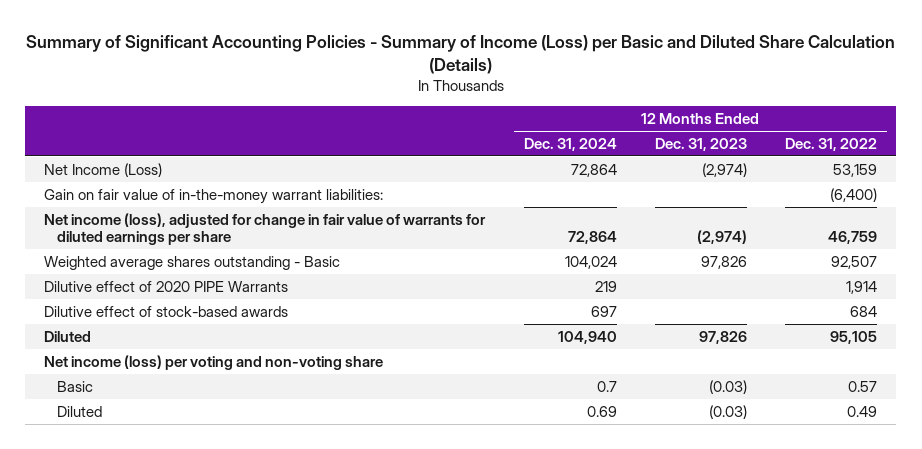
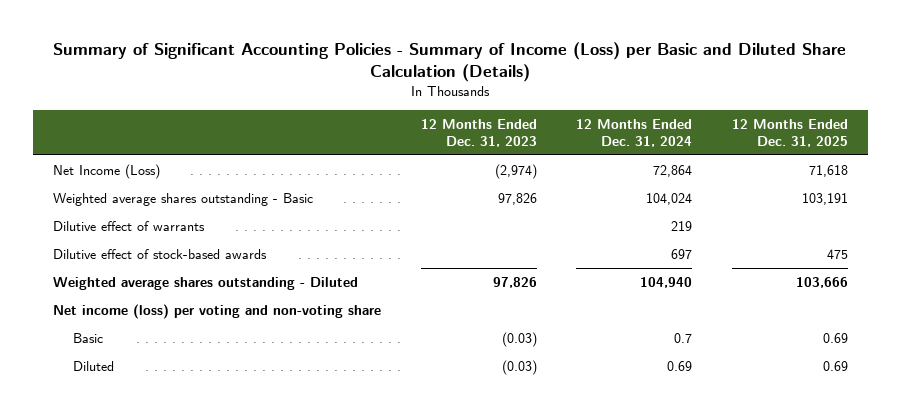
[785,137,878,151] Dec. 31, 2022 -> none
none -> [732,119,849,147] 12 Months Ended Dec. 31, 2025
[44,188,384,204] Gain on fair value of in-the-money warrant liabilities: -> none
[44,212,487,246] Net income (loss), adjusted for change in fair value of warrants for diluted earnings per share -> none
[44,280,289,292] Dilutive effect of 2020 PIPE Warrants -> [52,220,205,231] Dilutive effect of warrants
[44,330,92,342] Diluted -> [52,276,358,290] Weighted average shares outstanding - Diluted

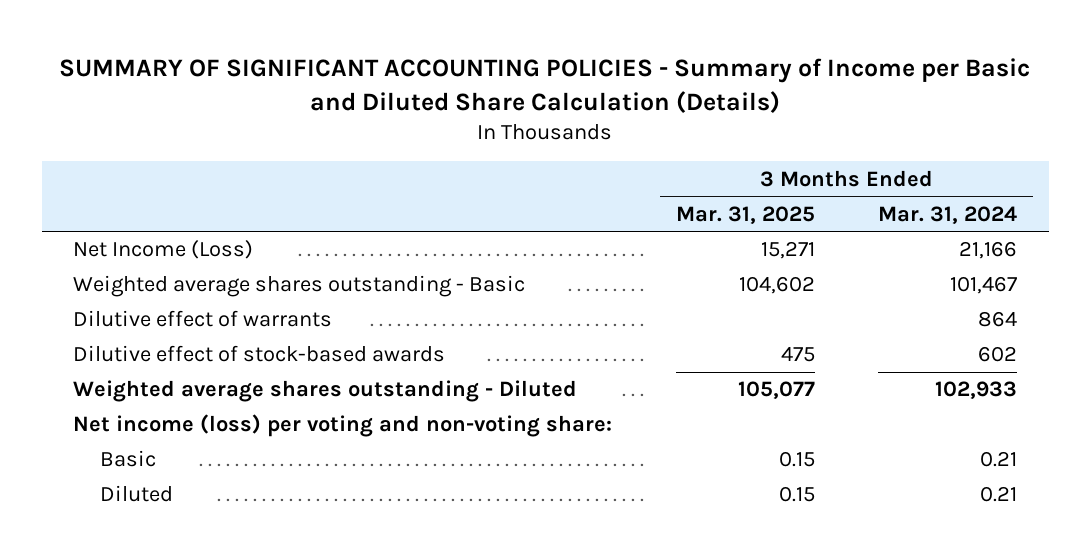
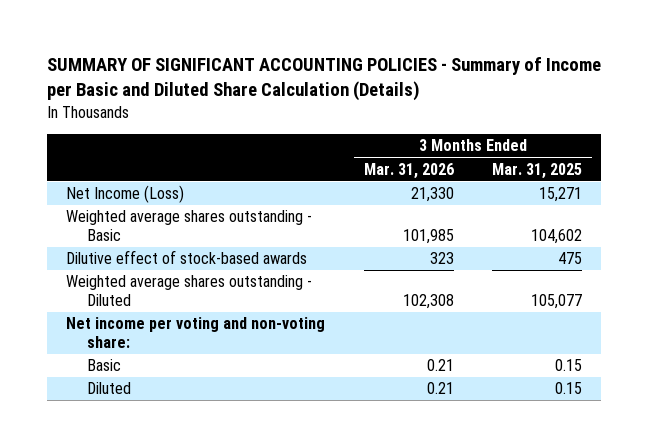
[878,205,1018,224] Mar. 31, 2024 -> none
none -> [363,162,454,179] Mar. 31, 2026
[73,310,333,328] Dilutive effect of warrants -> none
[73,414,613,438] Net income (loss) per voting and non-voting share: -> [66,317,326,348] Net income per voting and non-voting share:

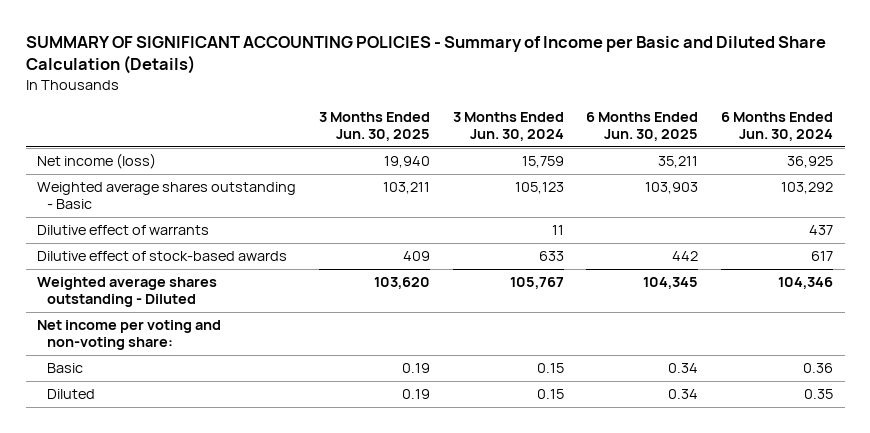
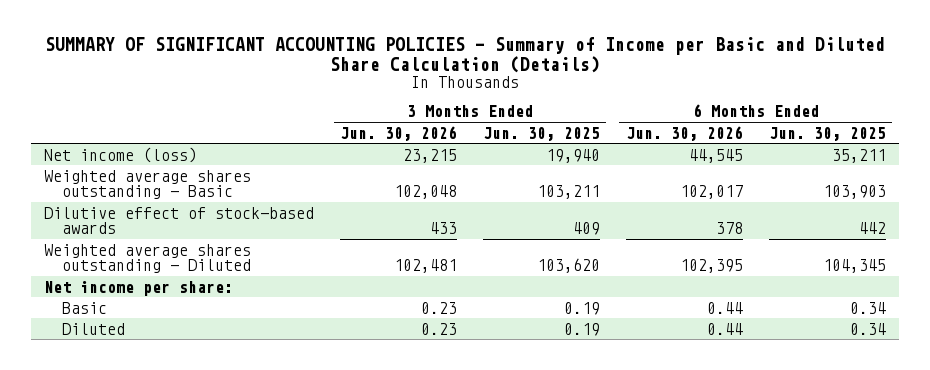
[452,111,564,141] 3 Months Ended Jun. 30, 2024 -> none
[721,111,834,141] 6 Months Ended Jun. 30, 2024 -> none
none -> [340,125,458,141] Jun. 30, 2026
none -> [625,125,743,141] Jun. 30, 2026
[37,225,210,236] Dilutive effect of warrants -> none
[37,320,222,351] Net income per voting and non-voting share: -> [44,280,234,296] Net income per share:

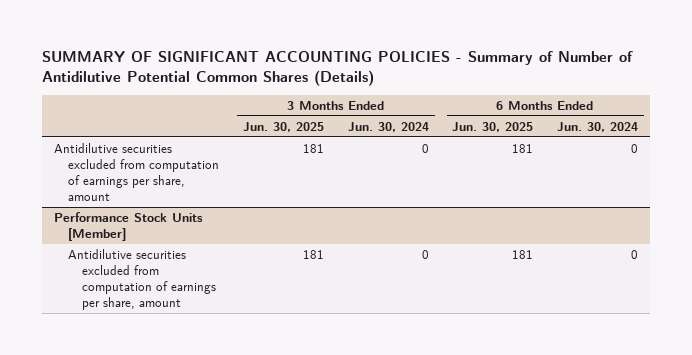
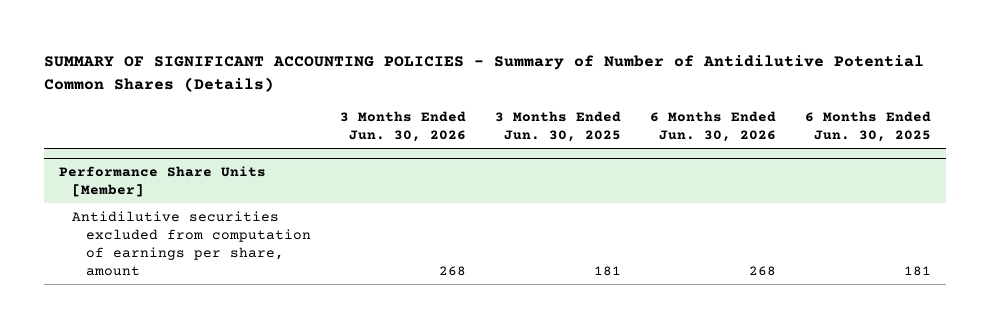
[347,121,429,132] Jun. 30, 2024 -> none
[557,121,639,132] Jun. 30, 2024 -> none
none -> [339,110,466,142] 3 Months Ended Jun. 30, 2026
none -> [650,110,777,142] 6 Months Ended Jun. 30, 2026
[53,142,219,202] Antidilutive securities excluded from computation of earnings per share, amount -> none
[53,211,203,242] Performance Stock Units [Member] -> [58,165,266,197] Performance Share Units [Member]

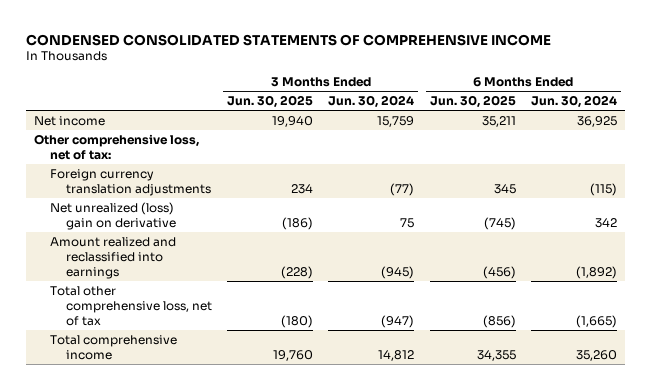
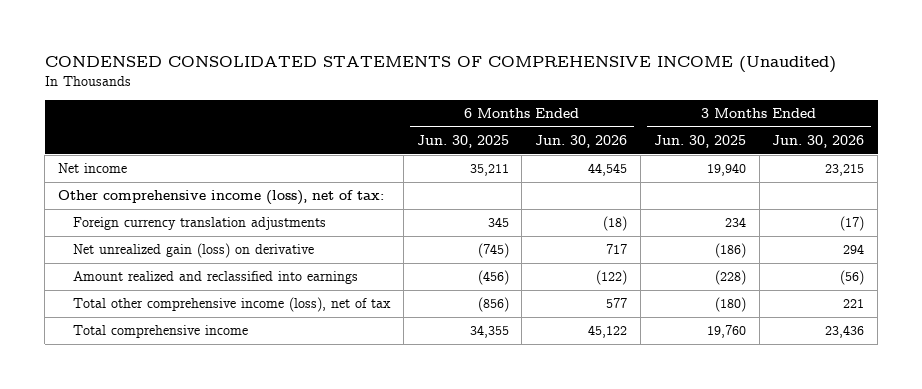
[26,33,552,46] CONDENSED CONSOLIDATED STATEMENTS OF COMPREHENSIVE INCOME -> [44,55,836,73] CONDENSED CONSOLIDATED STATEMENTS OF COMPREHENSIVE INCOME (Unaudited)
[328,95,415,109] Jun. 30, 2024 -> none
[531,95,618,109] Jun. 30, 2024 -> none
none -> [535,135,628,149] Jun. 30, 2026
none -> [772,135,865,149] Jun. 30, 2026
[33,133,199,160] Other comprehensive loss, net of tax: -> [57,190,384,206] Other comprehensive income (loss), net of tax:
[49,201,176,230] Net unrealized (loss) gain on derivative -> [73,243,315,259] Net unrealized gain (loss) on derivative
[49,285,212,326] Total other comprehensive loss, net of tax -> [73,297,392,313] Total other comprehensive income (loss), net of tax

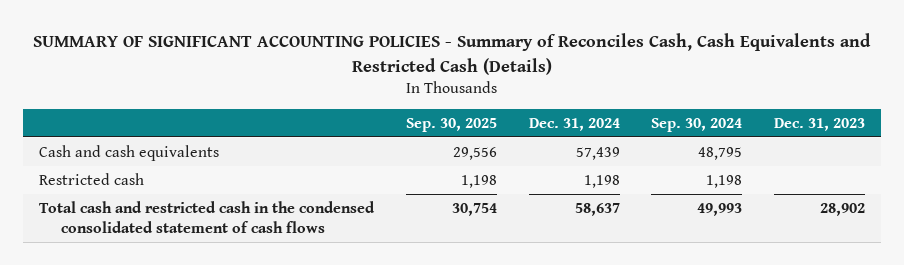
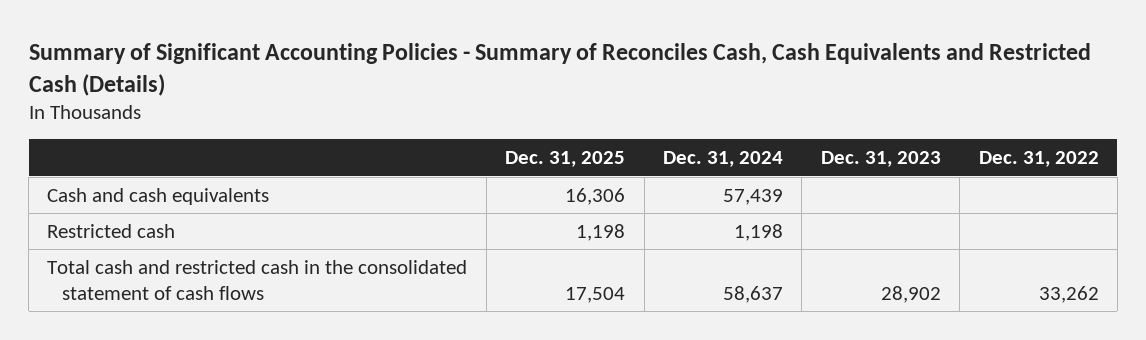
[33,33,872,75] SUMMARY OF SIGNIFICANT ACCOUNTING POLICIES - Summary of Reconciles Cash, Cash Equivalents and Restricted Cash (Details) -> [28,43,1091,96] Summary of Significant Accounting Policies - Summary of Reconciles Cash, Cash Equivalents and Restricted Cash (Details)
[405,117,497,132] Sep. 30, 2025 -> none
[651,117,743,132] Sep. 30, 2024 -> none
none -> [505,151,626,168] Dec. 31, 2025
none -> [978,151,1099,168] Dec. 31, 2022
[38,200,375,234] Total cash and restricted cash in the condensed consolidated statement of cash flows -> [47,259,468,300] Total cash and restricted cash in the consolidated statement of cash flows

